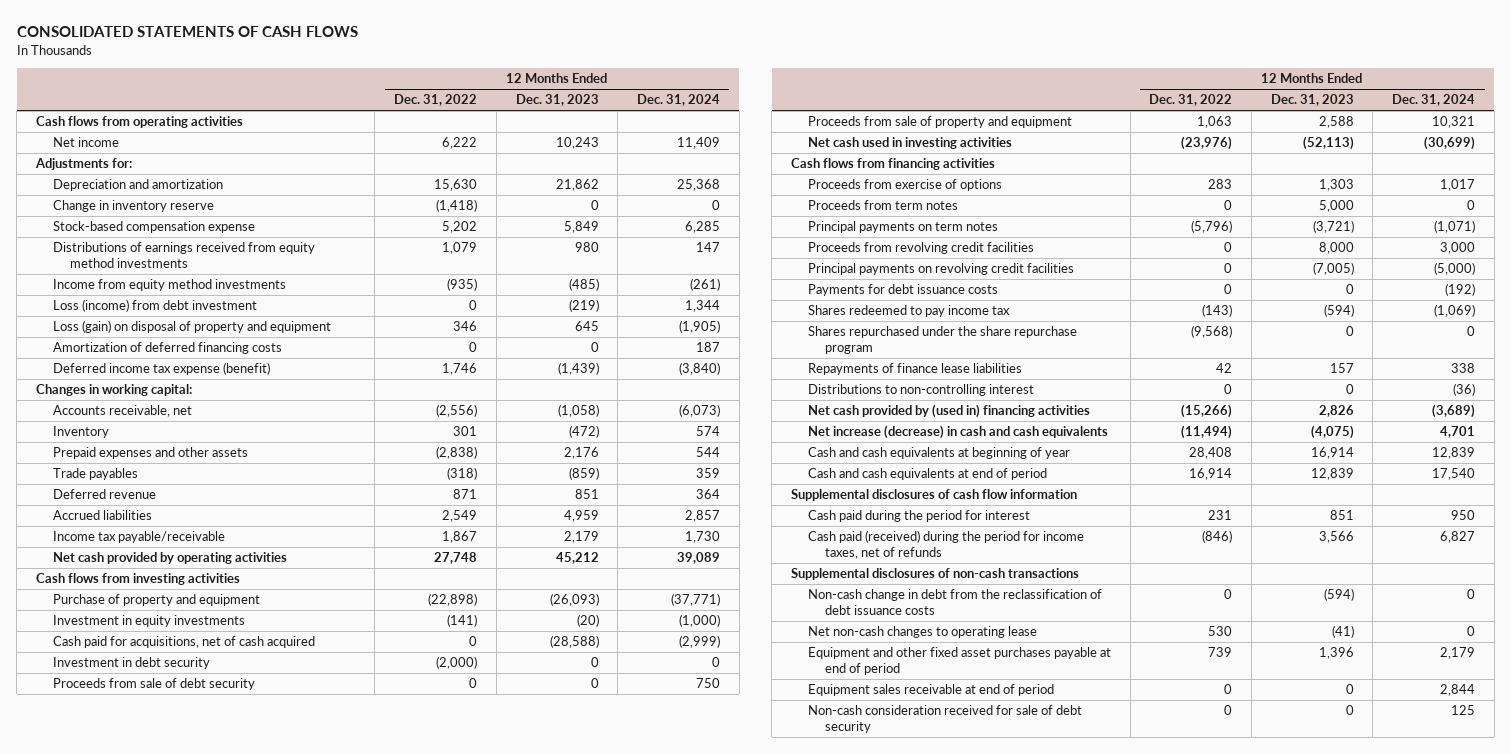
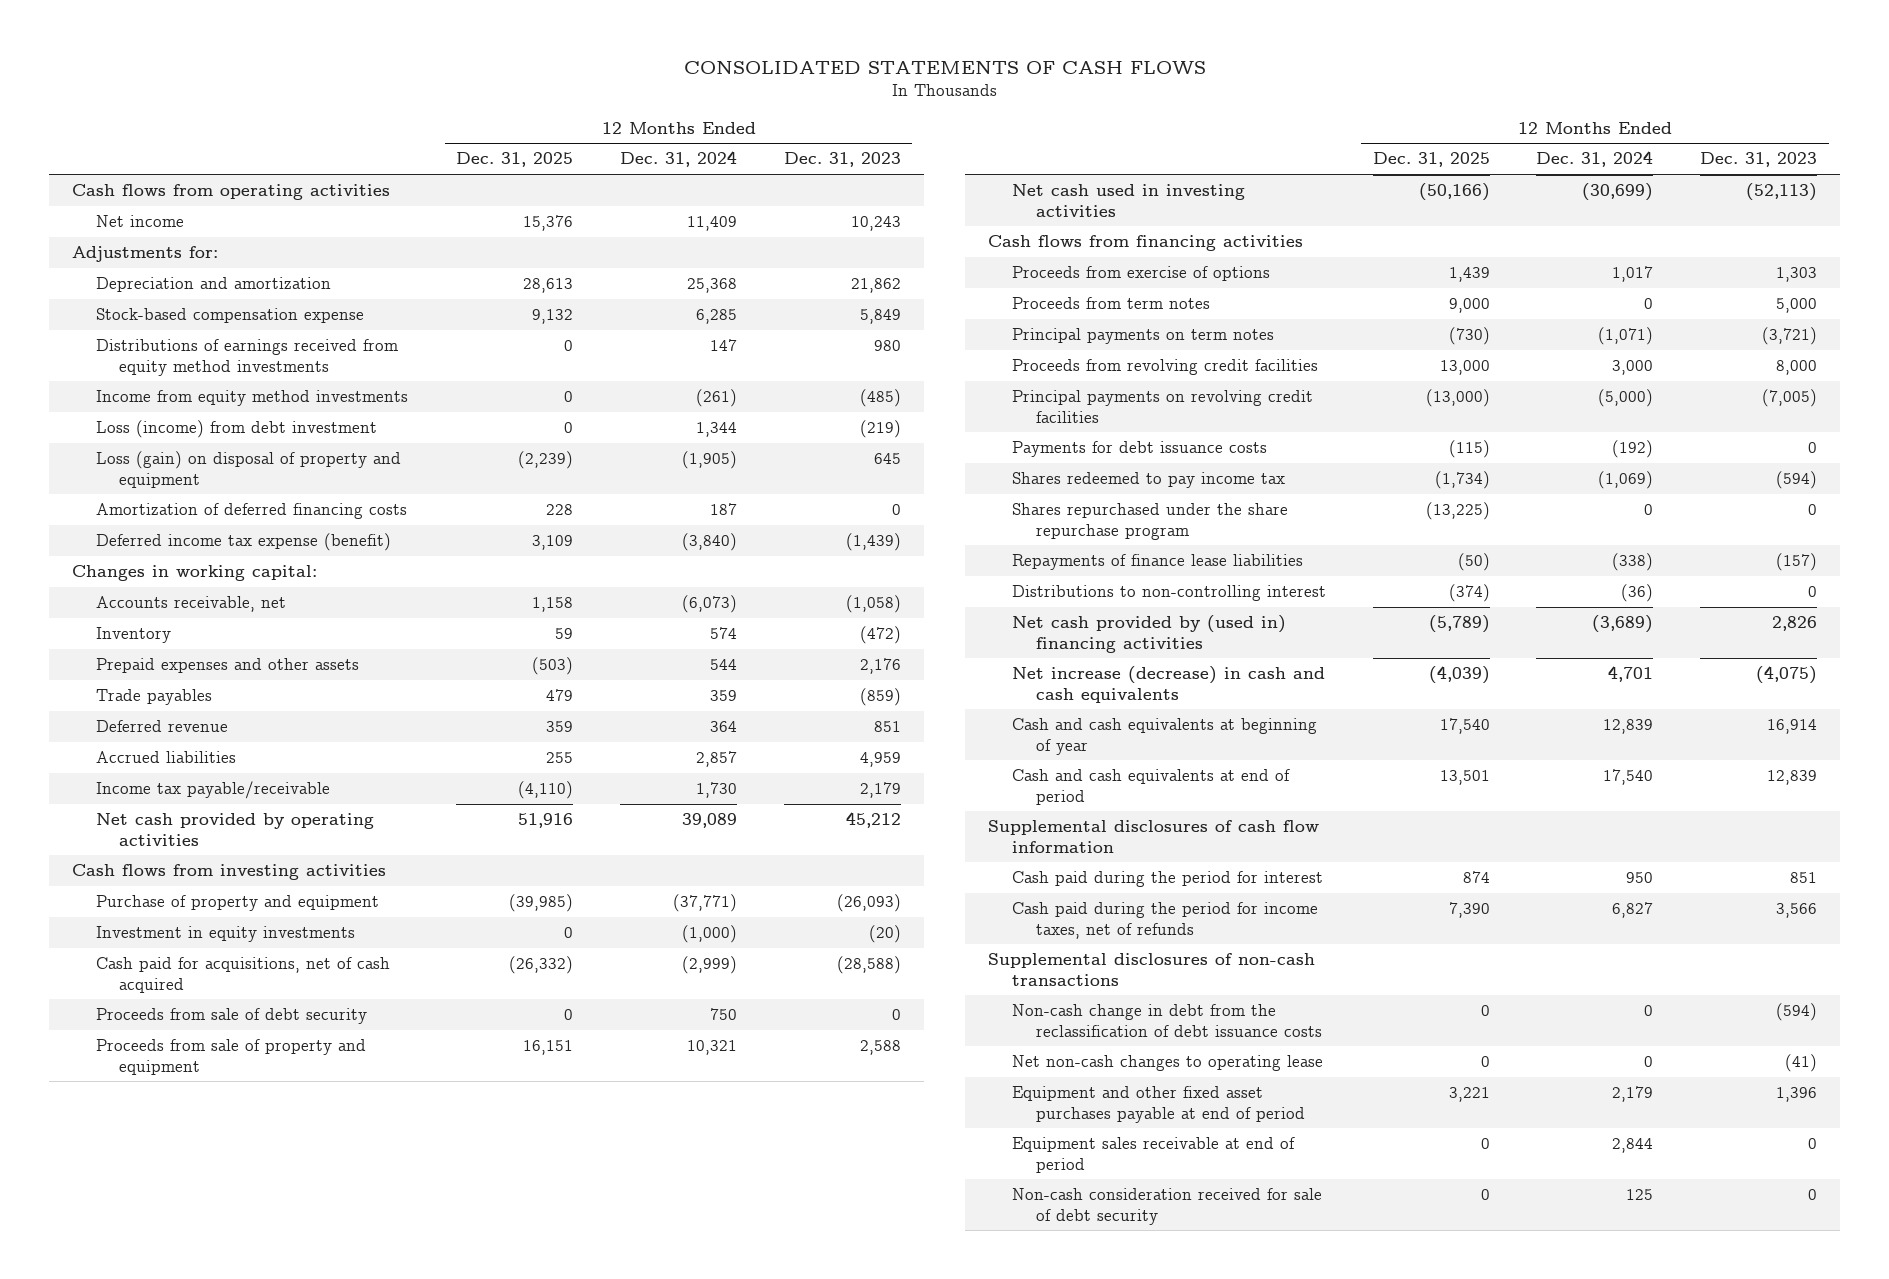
[394,94,478,107] Dec. 31, 2022 -> none
none -> [456,152,574,168] Dec. 31, 2025
[52,200,214,213] Change in inventory reserve -> none
[52,657,210,670] Investment in debt security -> none
[1329,363,1354,374] 157 -> [1776,553,1818,572] (157)
[1451,363,1476,374] 338 -> [1612,553,1654,572] (338)
[808,530,1085,560] Cash paid (received) during the period for income taxes, net of refunds -> [1012,902,1319,939] Cash paid during the period for income taxes, net of refunds

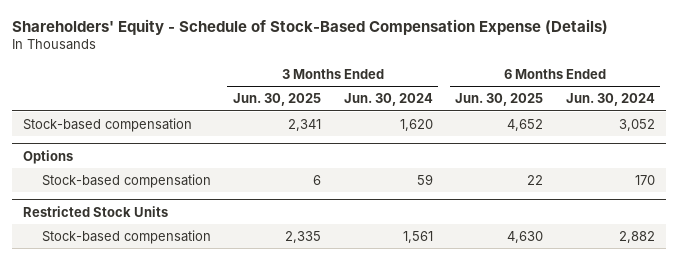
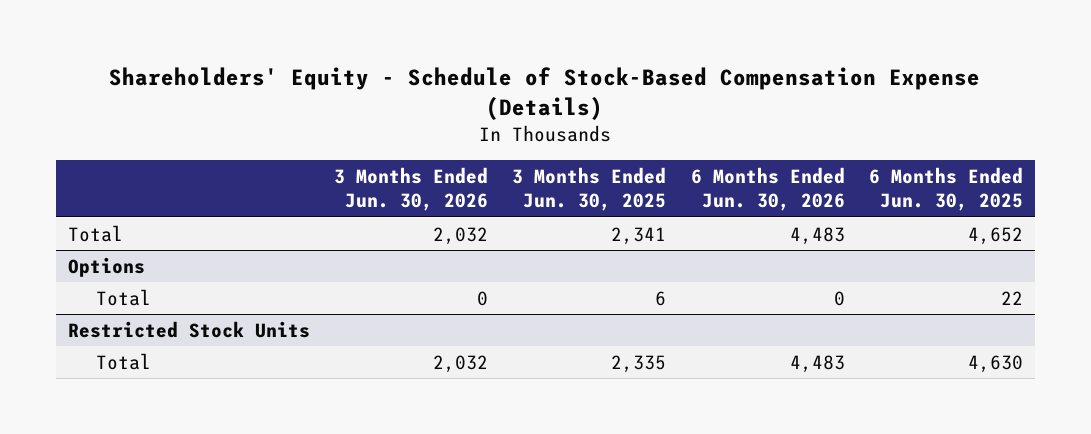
[343,93,433,107] Jun. 30, 2024 -> none
[565,93,655,107] Jun. 30, 2024 -> none
none -> [334,166,489,211] 3 Months Ended Jun. 30, 2026
none -> [690,166,845,211] 6 Months Ended Jun. 30, 2026
[22,117,192,132] Stock-based compensation -> [67,224,123,242] Total
[41,173,211,188] Stock-based compensation -> [96,288,152,306] Total
[41,229,211,244] Stock-based compensation -> [96,352,152,370] Total

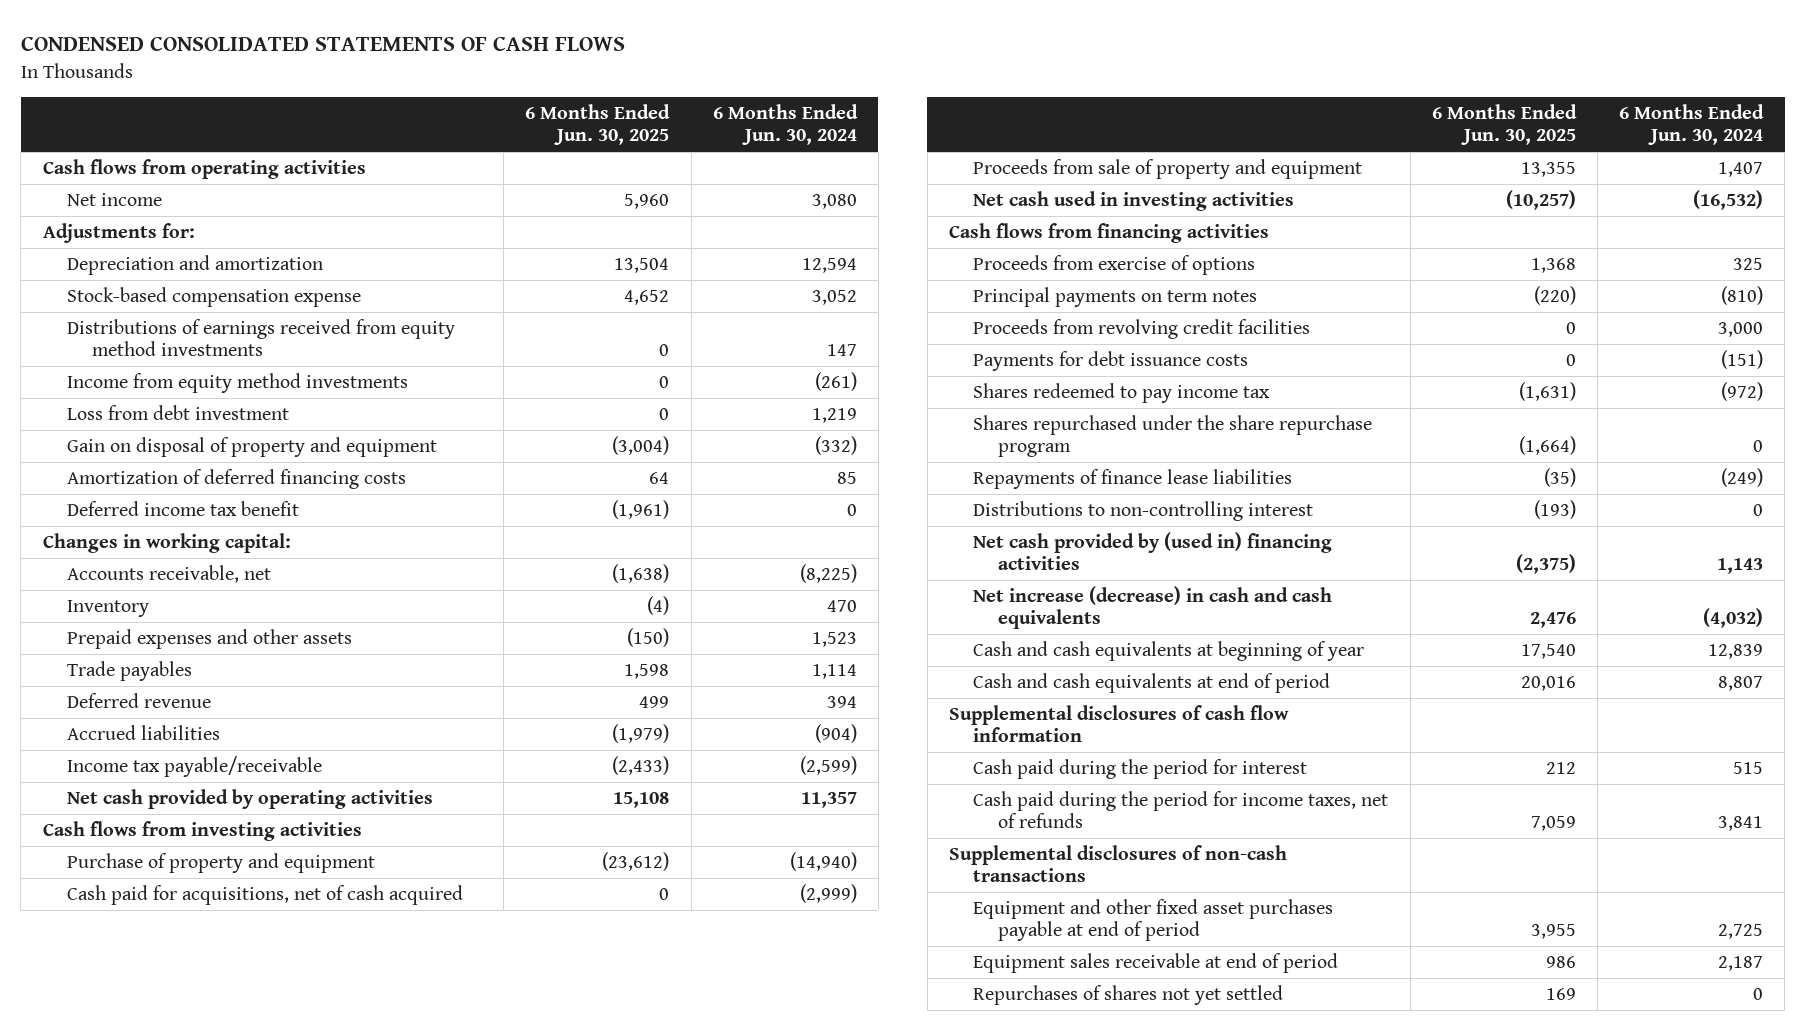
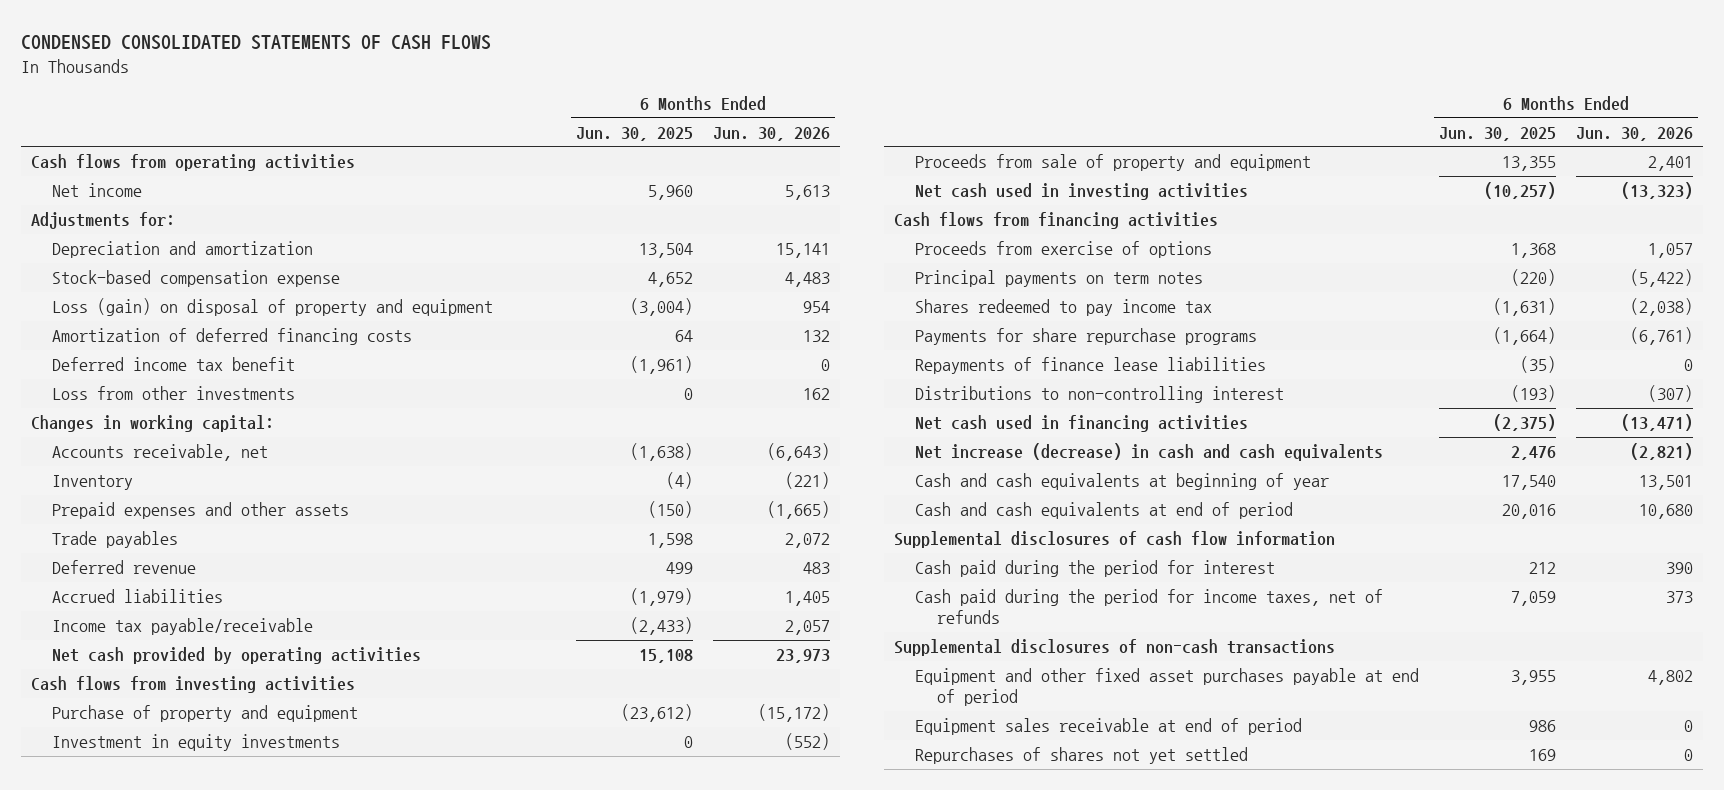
[712,103,858,146] 6 Months Ended Jun. 30, 2024 -> none
none -> [713,126,831,141] Jun. 30, 2026
[67,318,456,357] Distributions of earnings received from equity method investments -> none
[67,372,409,393] Income from equity method investments -> none
[67,404,290,420] Loss from debt investment -> none
[67,436,438,457] Gain on disposal of property and equipment -> [52,297,494,316] Loss (gain) on disposal of property and equipment
none -> [52,385,296,400] Loss from other investments
[67,884,464,905] Cash paid for acquisitions, net of cash acquired -> none
none -> [52,733,341,751] Investment in equity investments
[973,318,1311,339] Proceeds from revolving credit facilities -> none
[973,350,1249,371] Payments for debt issuance costs -> none
[973,414,1373,458] Shares repurchased under the share repurchase program -> [915,327,1258,345] Payments for share repurchase programs
[973,531,1333,571] Net cash provided by (used in) financing activities -> [915,414,1249,432] Net cash used in financing activities

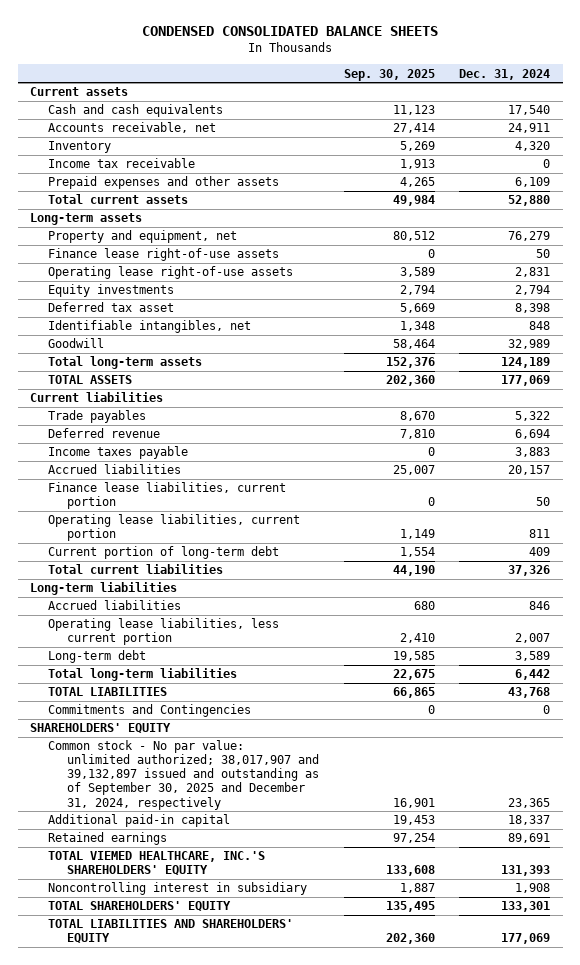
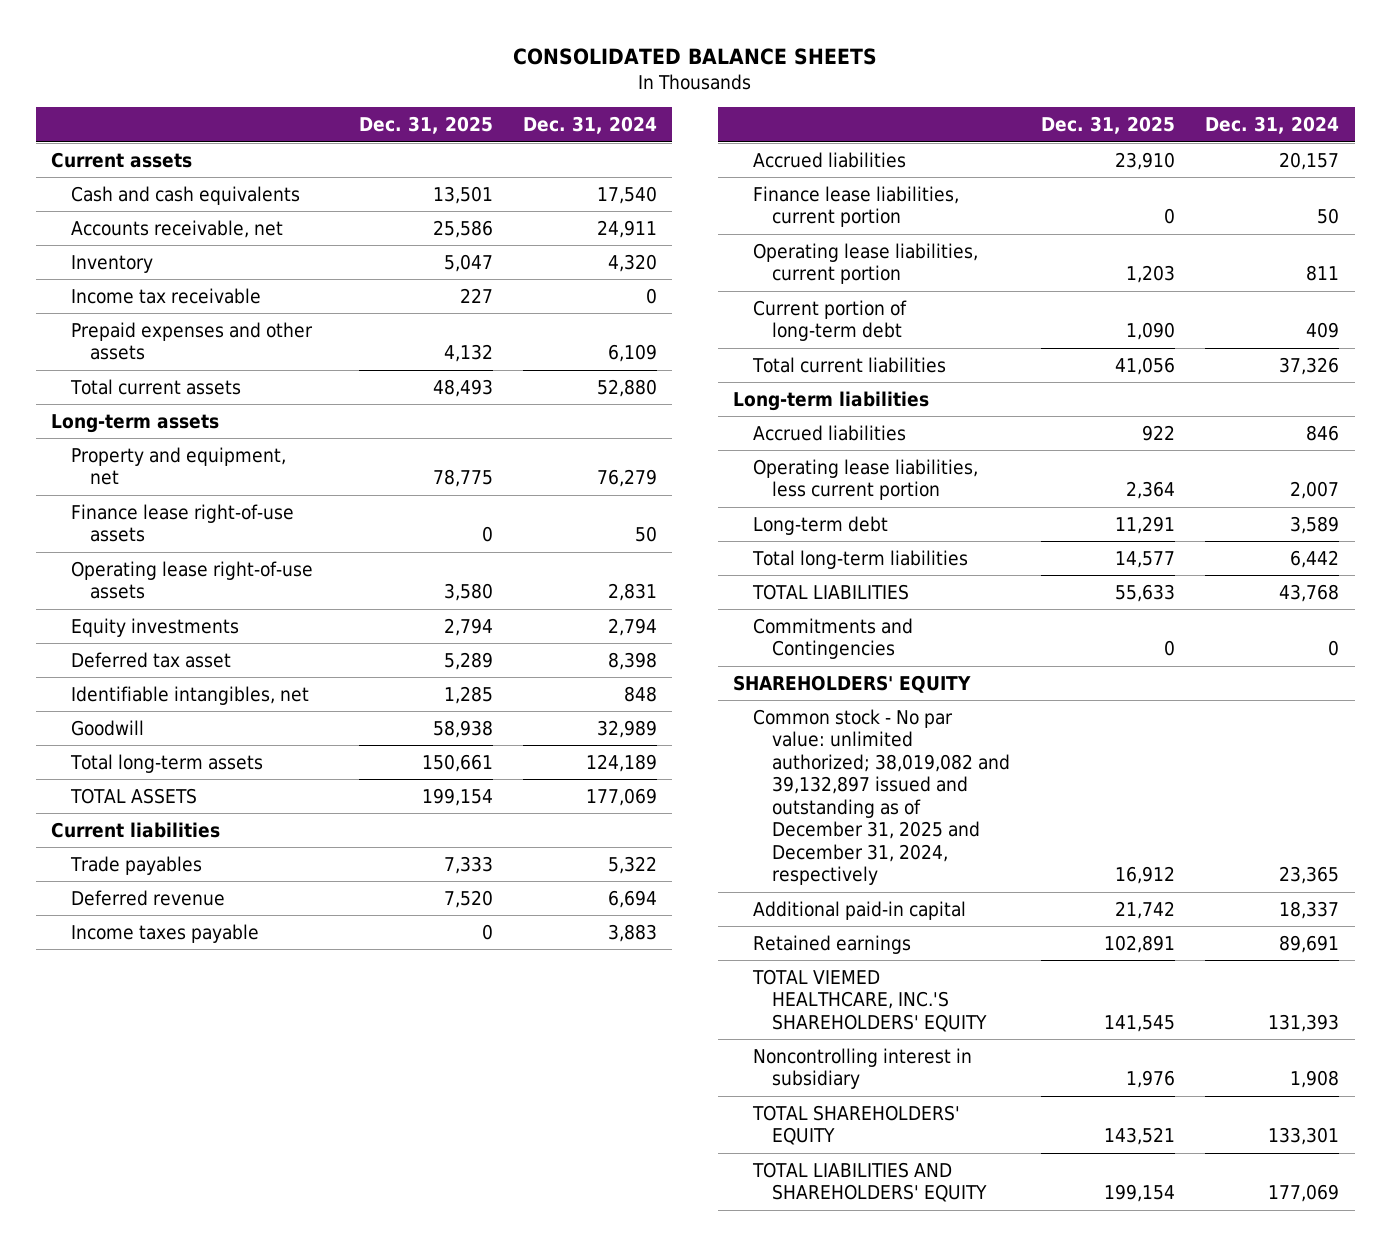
[142,26,439,37] CONDENSED CONSOLIDATED BALANCE SHEETS -> [513,48,878,66] CONSOLIDATED BALANCE SHEETS
[343,68,435,81] Sep. 30, 2025 -> none
none -> [358,116,493,135] Dec. 31, 2025
[48,740,320,810] Common stock - No par value: unlimited authorized; 38,017,907 and 39,132,897 issued and outstanding as of September 30, 2025 and December 31, 2024, respectively -> [752,708,1011,886] Common stock - No par value: unlimited authorized; 38,019,082 and 39,132,897 issued and outstanding as of December 31, 2025 and December 31, 2024, respectively

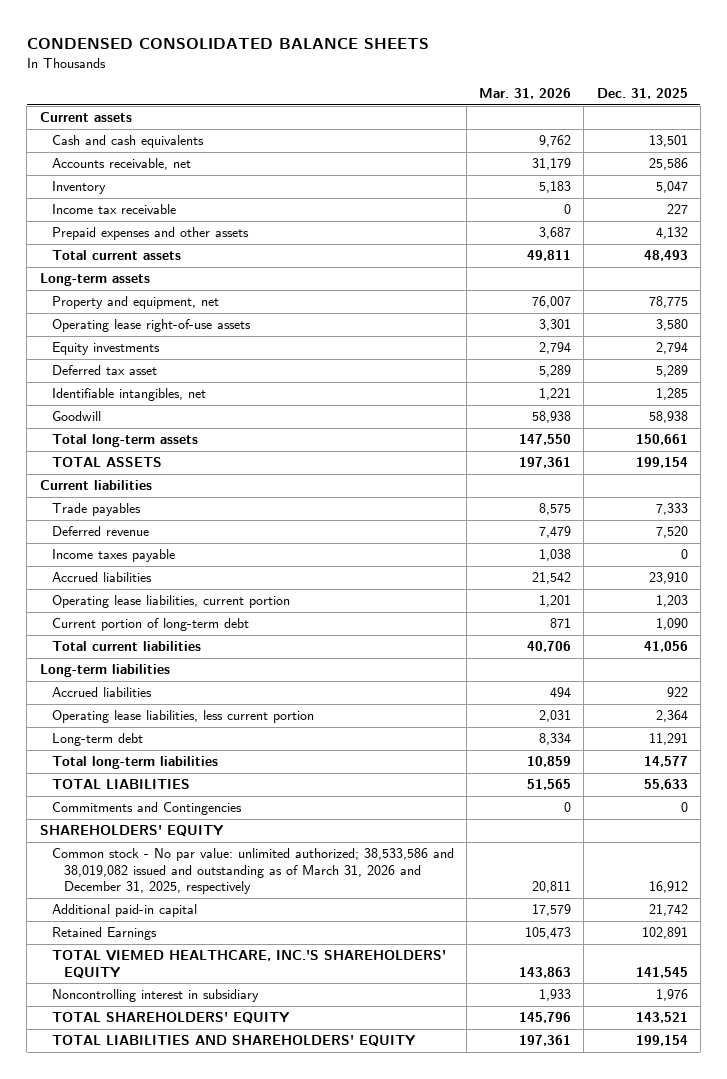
[513,48,878,66] CONSOLIDATED BALANCE SHEETS -> [26,37,429,49] CONDENSED CONSOLIDATED BALANCE SHEETS
[523,116,658,135] Dec. 31, 2024 -> none
none -> [479,88,572,100] Mar. 31, 2026
[70,503,294,543] Finance lease right-of-use assets -> none
[752,185,959,228] Finance lease liabilities, current portion -> none
[752,708,1011,886] Common stock - No par value: unlimited authorized; 38,019,082 and 39,132,897 issued and outstanding as of December 31, 2025 and December 31, 2024, respectively -> [51,848,454,895] Common stock - No par value: unlimited authorized; 38,533,586 and 38,019,082 issued and outstanding as of March 31, 2026 and December 31, 2025, respectively
[752,934,911,954] Retained earnings -> [51,927,157,941] Retained Earnings

